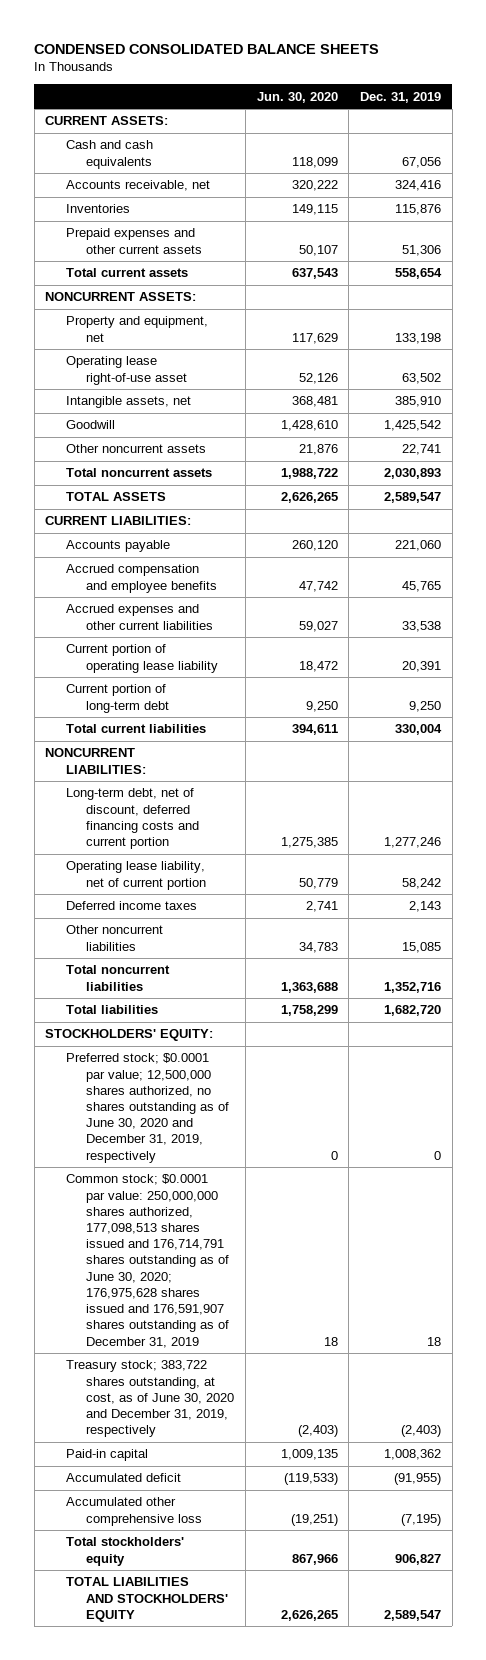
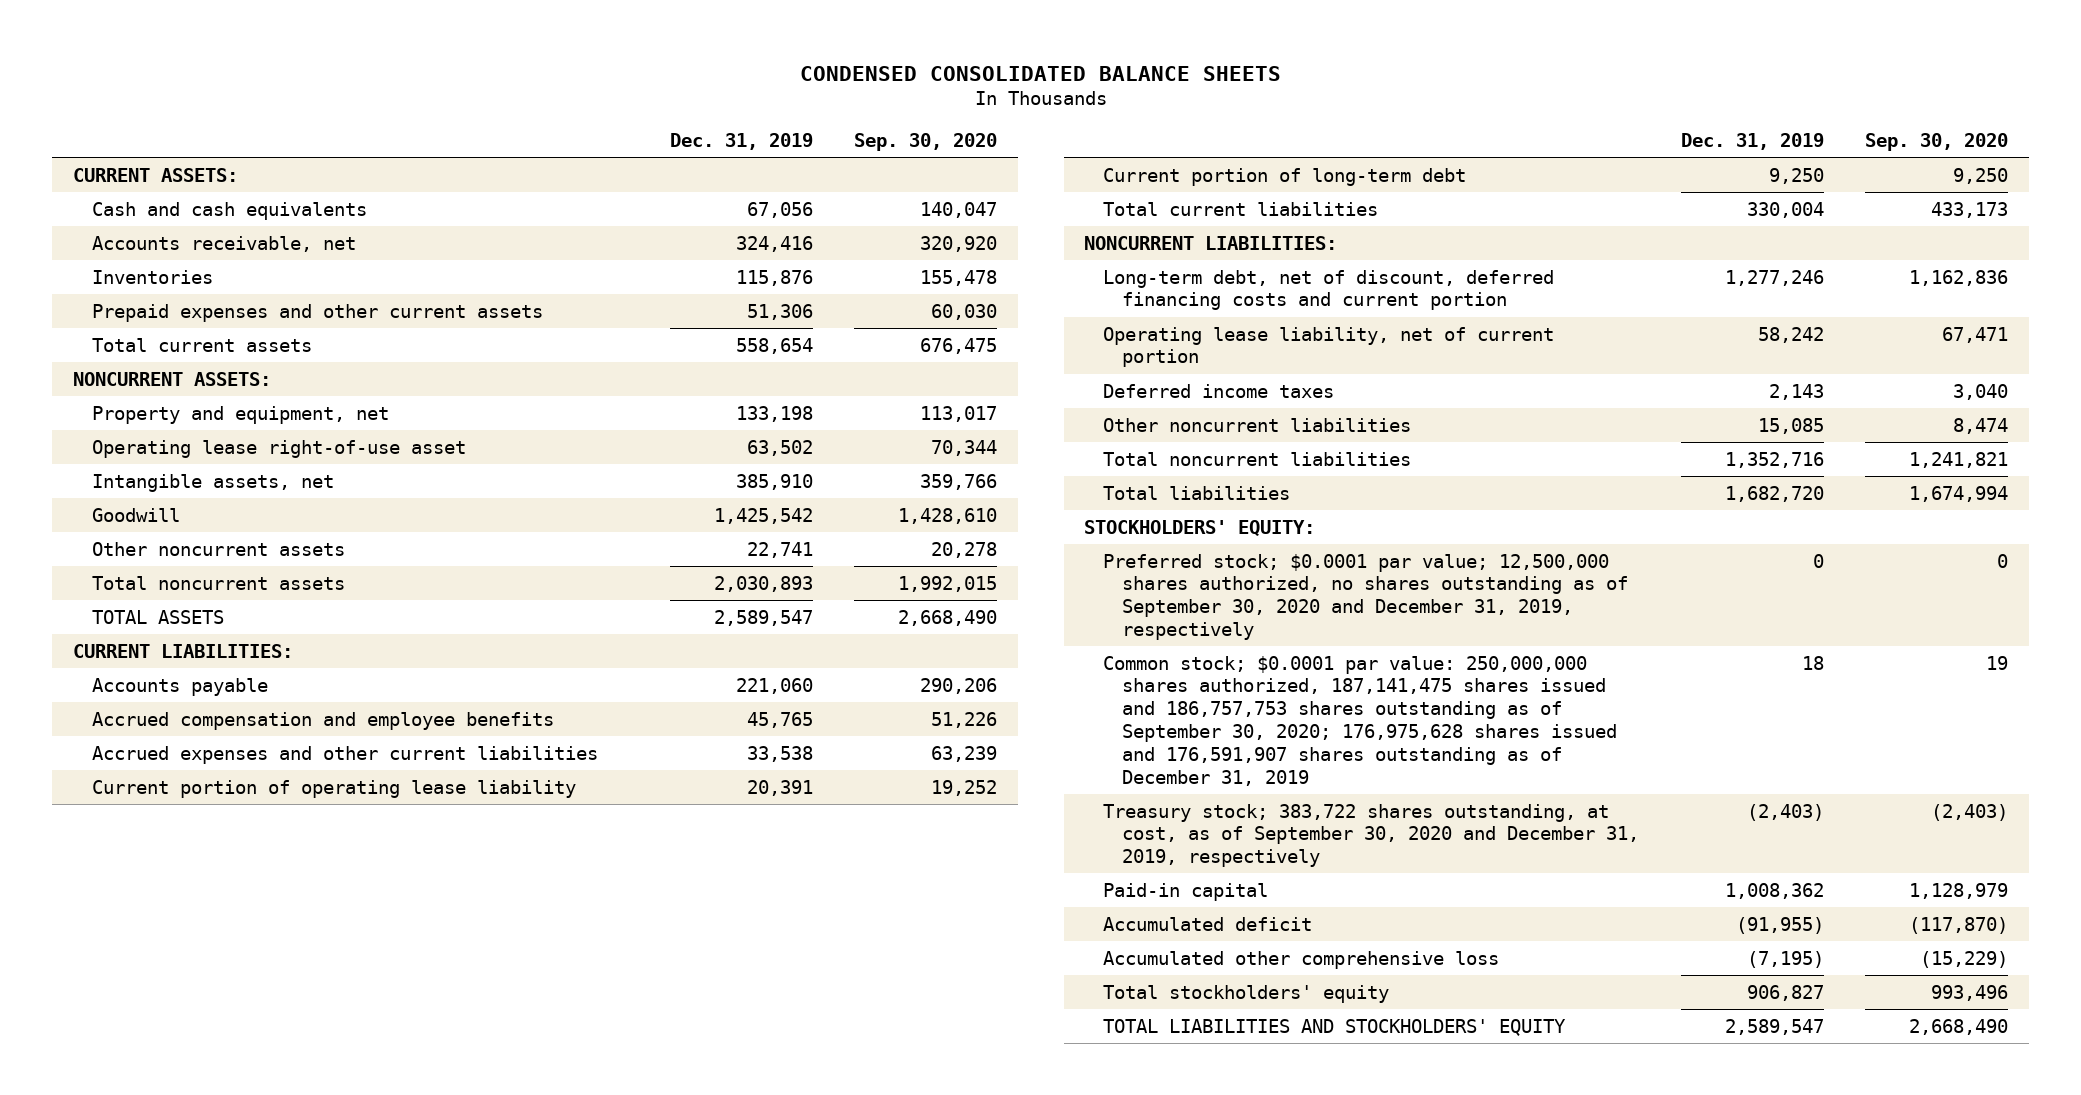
[256,91,338,103] Jun. 30, 2020 -> none
none -> [853,133,997,152] Sep. 30, 2020
[65,1053,230,1163] Preferred stock; $0.0001 par value; 12,500,000 shares authorized, no shares outstanding as of June 30, 2020 and December 31, 2019, respectively -> [1103,553,1629,641] Preferred stock; $0.0001 par value; 12,500,000 shares authorized, no shares outstanding as of September 30, 2020 and December 31, 2019, respectively
[65,1174,230,1348] Common stock; $0.0001 par value: 250,000,000 shares authorized, 177,098,513 shares issued and 176,714,791 shares outstanding as of June 30, 2020; 176,975,628 shares issued and 176,591,907 shares outstanding as of December 31, 2019 -> [1103,655,1618,786] Common stock; $0.0001 par value: 250,000,000 shares authorized, 187,141,475 shares issued and 186,757,753 shares outstanding as of September 30, 2020; 176,975,628 shares issued and 176,591,907 shares outstanding as of December 31, 2019
[65,1360,235,1438] Treasury stock; 383,722 shares outstanding, at cost, as of June 30, 2020 and December 31, 2019, respectively -> [1103,803,1640,868] Treasury stock; 383,722 shares outstanding, at cost, as of September 30, 2020 and December 31, 2019, respectively

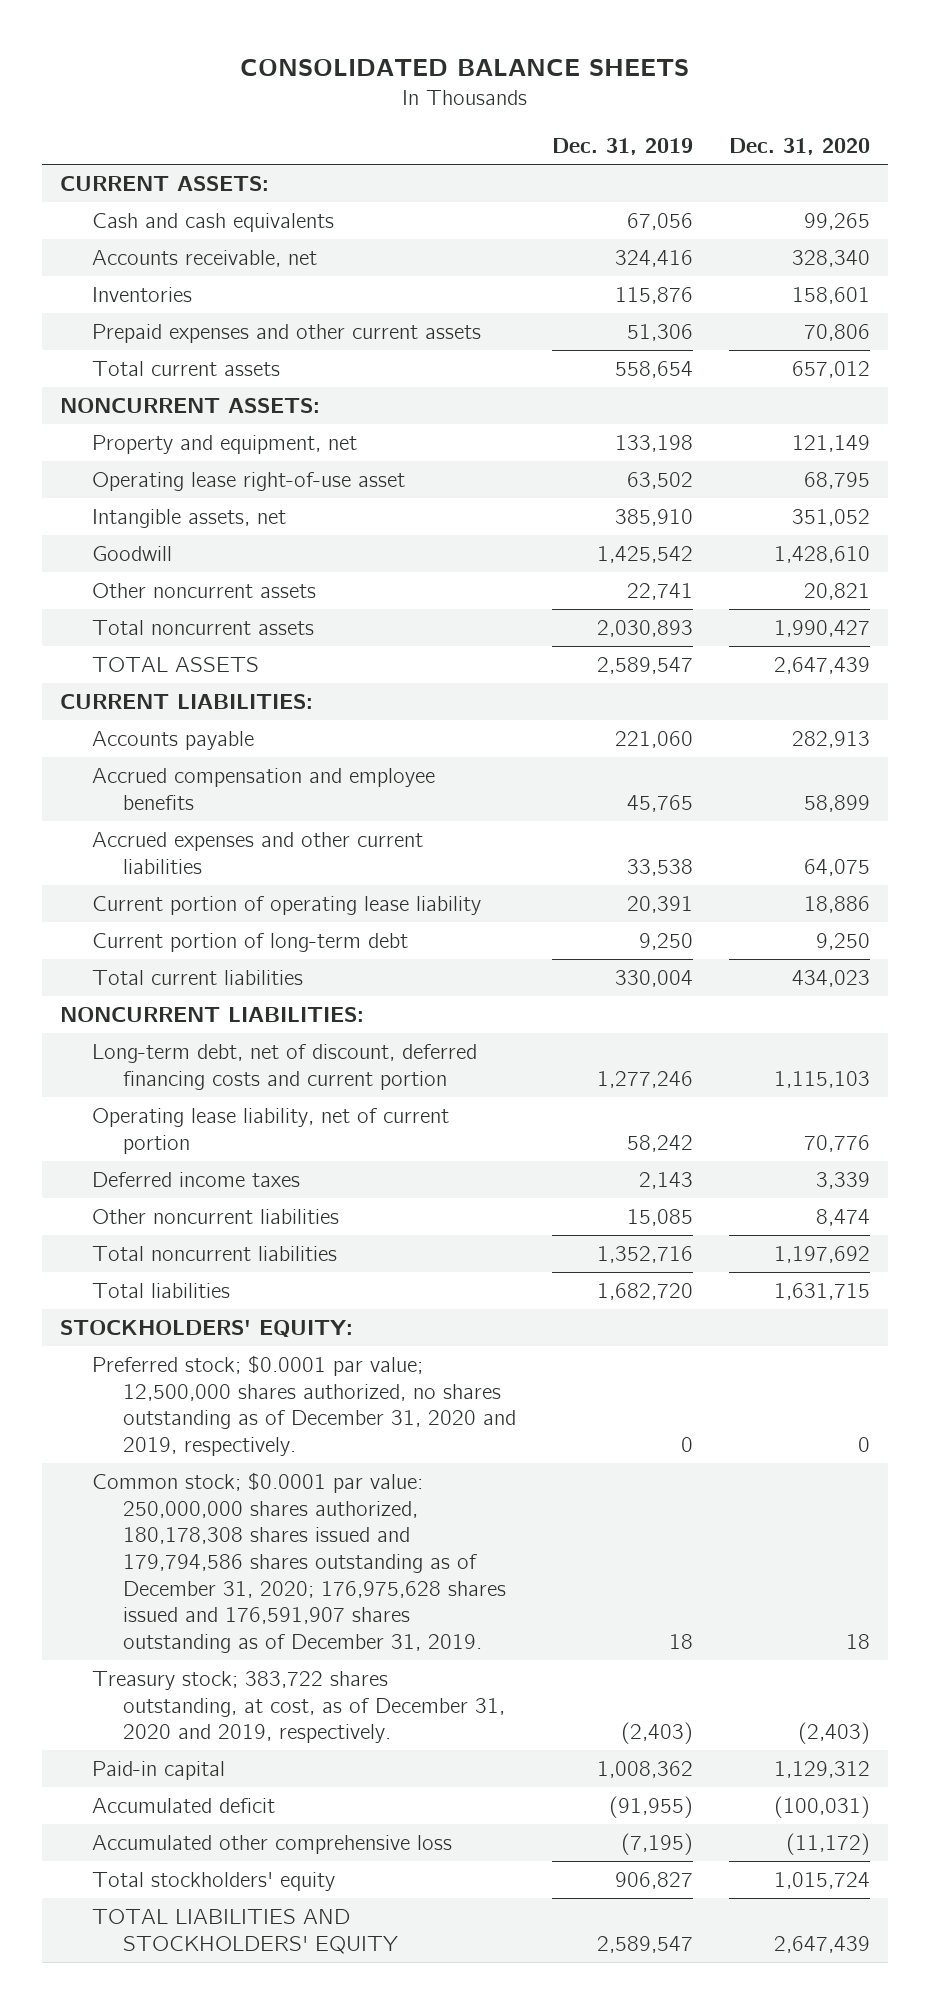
[799,65,1281,81] CONDENSED CONSOLIDATED BALANCE SHEETS -> [240,58,690,76] CONSOLIDATED BALANCE SHEETS
[853,133,997,152] Sep. 30, 2020 -> none
none -> [728,137,870,155] Dec. 31, 2020
[1103,553,1629,641] Preferred stock; $0.0001 par value; 12,500,000 shares authorized, no shares outstanding as of September 30, 2020 and December 31, 2019, respectively -> [91,1355,517,1456] Preferred stock; $0.0001 par value; 12,500,000 shares authorized, no shares outstanding as of December 31, 2020 and 2019, respectively.
[1103,655,1618,786] Common stock; $0.0001 par value: 250,000,000 shares authorized, 187,141,475 shares issued and 186,757,753 shares outstanding as of September 30, 2020; 176,975,628 shares issued and 176,591,907 shares outstanding as of December 31, 2019 -> [91,1472,507,1653] Common stock; $0.0001 par value: 250,000,000 shares authorized, 180,178,308 shares issued and 179,794,586 shares outstanding as of December 31, 2020; 176,975,628 shares issued and 176,591,907 shares outstanding as of December 31, 2019.
[1103,803,1640,868] Treasury stock; 383,722 shares outstanding, at cost, as of September 30, 2020 and December 31, 2019, respectively -> [91,1671,506,1744] Treasury stock; 383,722 shares outstanding, at cost, as of December 31, 2020 and 2019, respectively.

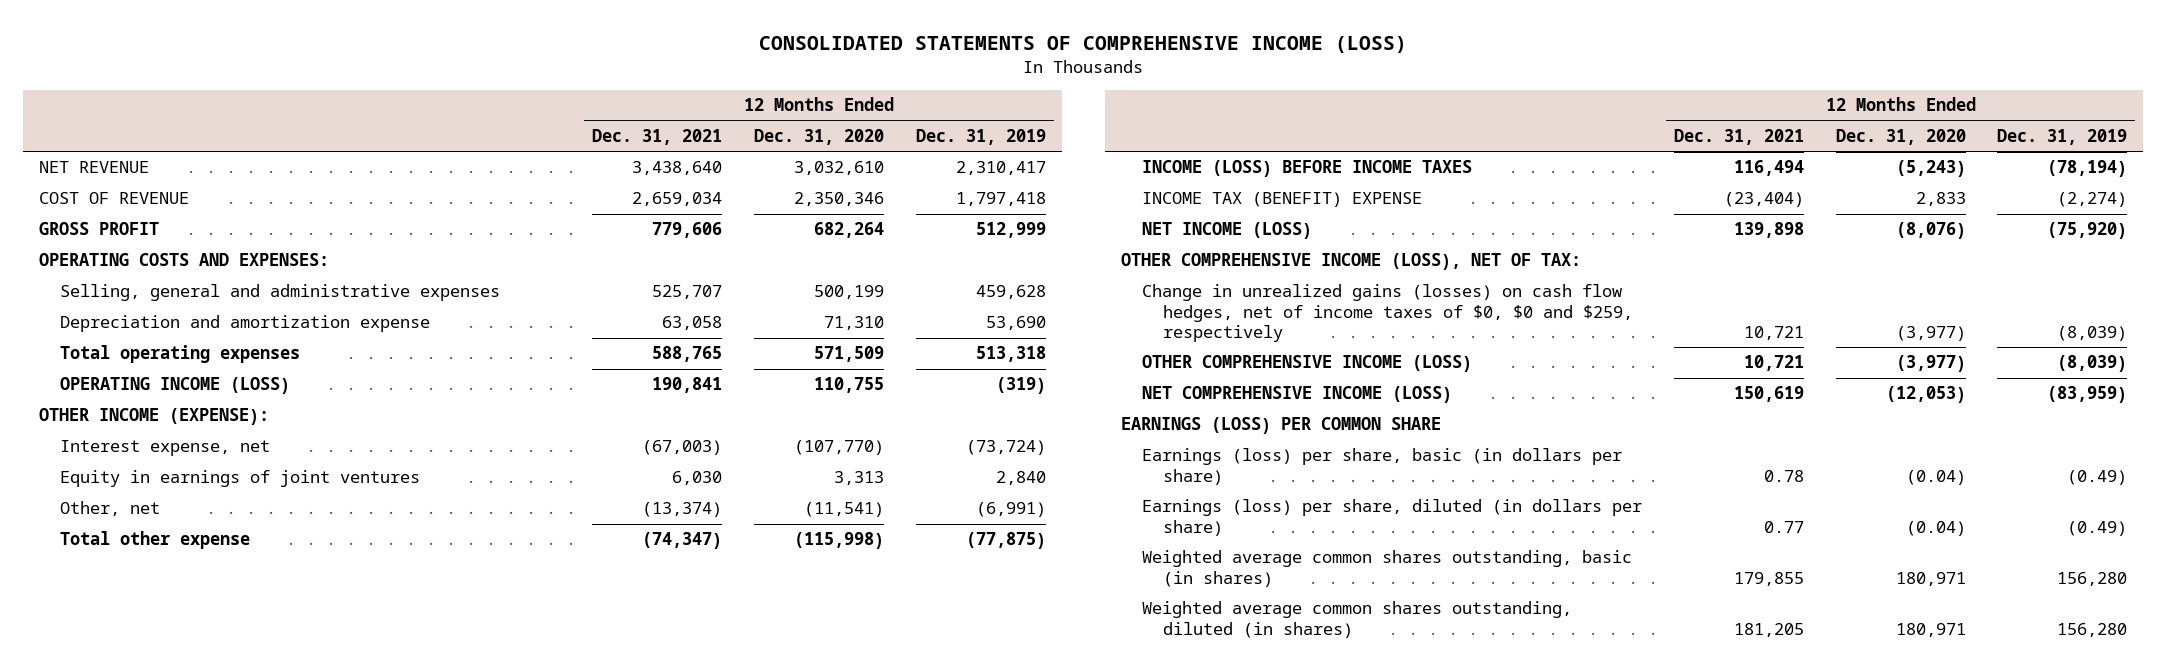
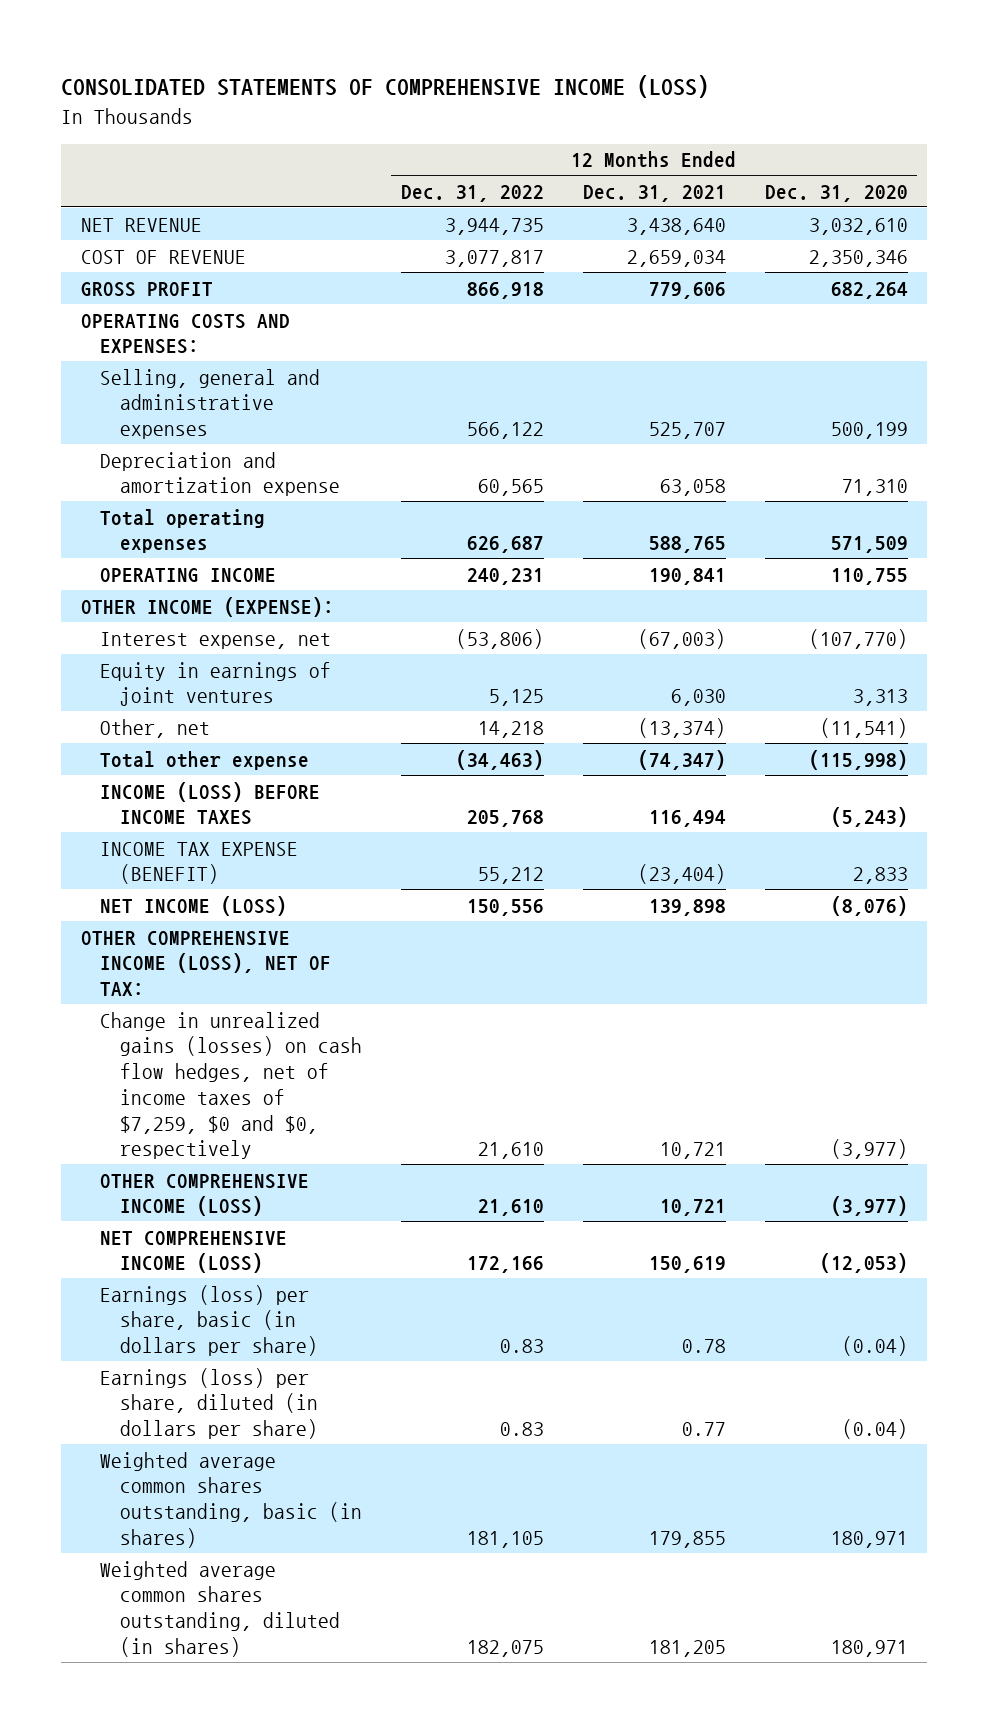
[916,129,1047,146] Dec. 31, 2019 -> none
none -> [400,184,544,202] Dec. 31, 2022
[60,377,291,395] OPERATING INCOME (LOSS) -> [100,567,277,582] OPERATING INCOME
[1141,192,1422,208] INCOME TAX (BENEFIT) EXPENSE -> [100,841,299,885] INCOME TAX EXPENSE (BENEFIT)
[1141,284,1633,343] Change in unrealized gains (losses) on cash flow hedges, net of income taxes of $0, $0 and $259, respectively -> [100,1011,363,1160] Change in unrealized gains (losses) on cash flow hedges, net of income taxes of $7,259, $0 and $0, respectively
[1120,417,1441,435] EARNINGS (LOSS) PER COMMON SHARE -> none

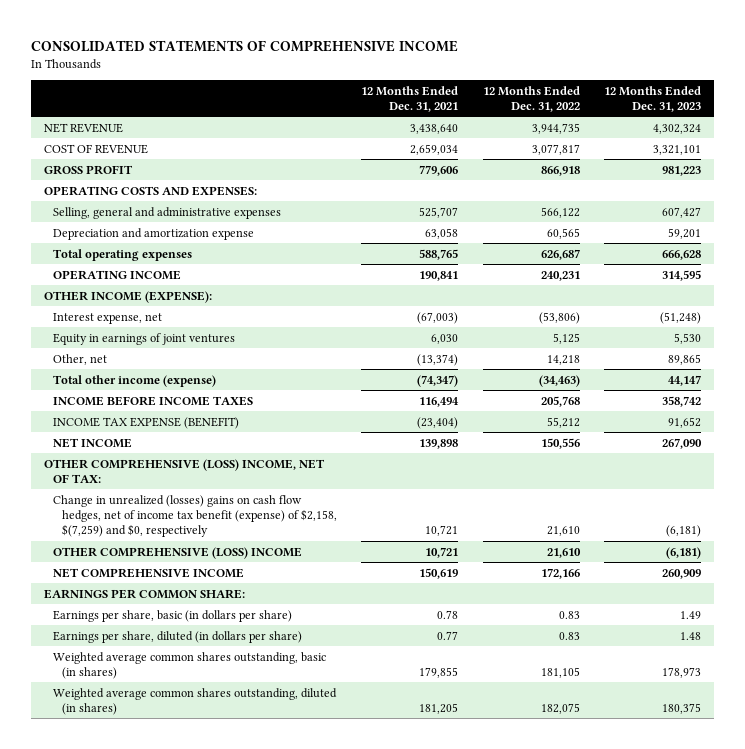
[61,75,710,99] CONSOLIDATED STATEMENTS OF COMPREHENSIVE INCOME (LOSS) -> [31,39,459,52] CONSOLIDATED STATEMENTS OF COMPREHENSIVE INCOME
[764,184,908,202] Dec. 31, 2020 -> none
none -> [604,85,702,112] 12 Months Ended Dec. 31, 2023
[100,750,310,770] Total other expense -> [52,374,216,387] Total other income (expense)
[100,781,321,826] INCOME (LOSS) BEFORE INCOME TAXES -> [52,395,253,406] INCOME BEFORE INCOME TAXES
[100,895,288,916] NET INCOME (LOSS) -> [52,437,132,448] NET INCOME
[80,930,332,997] OTHER COMPREHENSIVE INCOME (LOSS), NET OF TAX: -> [43,458,325,483] OTHER COMPREHENSIVE (LOSS) INCOME, NET OF TAX:
[100,1011,363,1160] Change in unrealized gains (losses) on cash flow hedges, net of income taxes of $7,259, $0 and $0, respectively -> [52,494,337,538] Change in unrealized (losses) gains on cash flow hedges, net of income tax benefit (expense) of $2,158, $(7,259) and $0, respectively
[100,1173,310,1217] OTHER COMPREHENSIVE INCOME (LOSS) -> [52,546,302,559] OTHER COMPREHENSIVE (LOSS) INCOME
[100,1230,288,1274] NET COMPREHENSIVE INCOME (LOSS) -> [52,567,244,578] NET COMPREHENSIVE INCOME
none -> [43,588,245,599] EARNINGS PER COMMON SHARE:
[100,1284,319,1357] Earnings (loss) per share, basic (in dollars per share) -> [52,609,292,622] Earnings per share, basic (in dollars per share)
[100,1367,319,1440] Earnings (loss) per share, diluted (in dollars per share) -> [52,630,302,643] Earnings per share, diluted (in dollars per share)

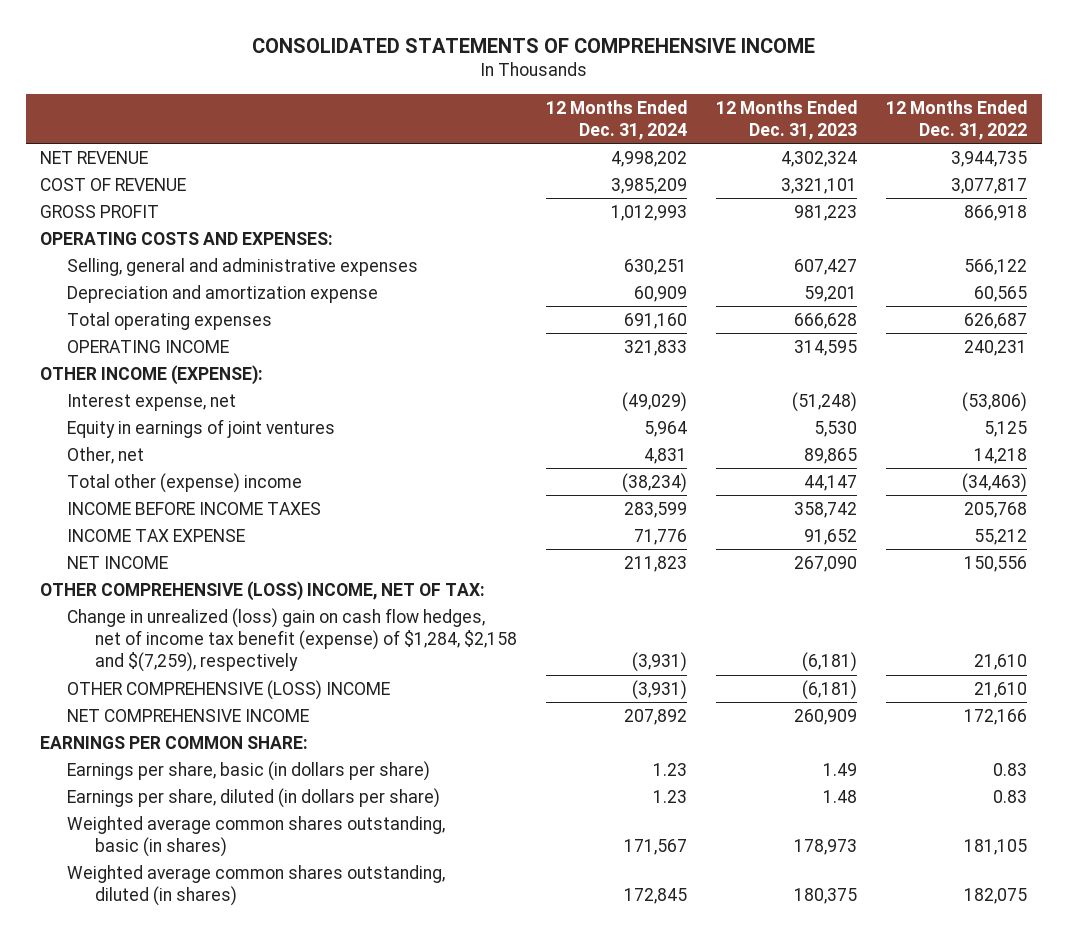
[361,85,459,112] 12 Months Ended Dec. 31, 2021 -> none
none -> [545,99,687,140] 12 Months Ended Dec. 31, 2024
[52,374,216,387] Total other income (expense) -> [67,472,303,493] Total other (expense) income
[52,416,239,429] INCOME TAX EXPENSE (BENEFIT) -> [67,528,246,542] INCOME TAX EXPENSE
[52,494,337,538] Change in unrealized (losses) gains on cash flow hedges, net of income tax benefit (expense) of $2,158, $(7,259) and $0, respectively -> [67,607,517,673] Change in unrealized (loss) gain on cash flow hedges, net of income tax benefit (expense) of $1,284, $2,158 and $(7,259), respectively

